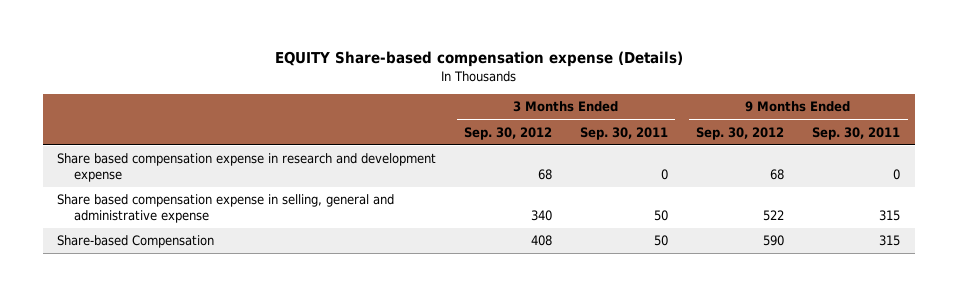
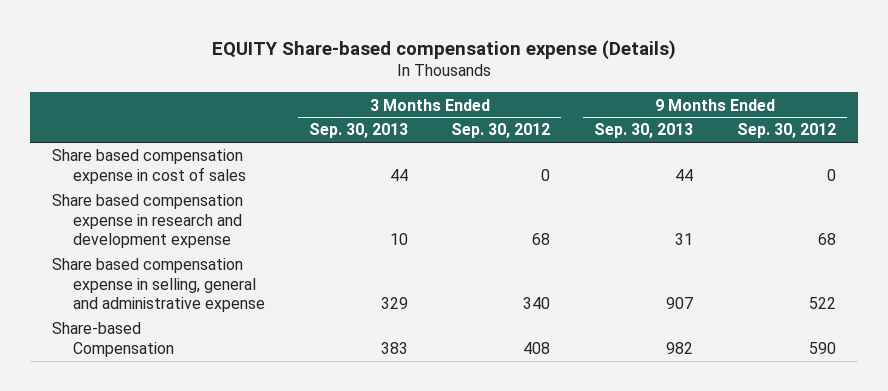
[580,126,669,140] Sep. 30, 2011 -> none
[812,126,901,140] Sep. 30, 2011 -> none
none -> [308,123,408,139] Sep. 30, 2013
none -> [594,123,694,139] Sep. 30, 2013
none -> [52,149,247,184] Share based compensation expense in cost of sales

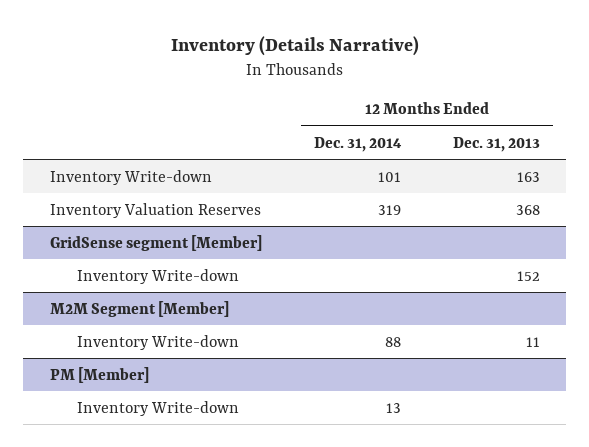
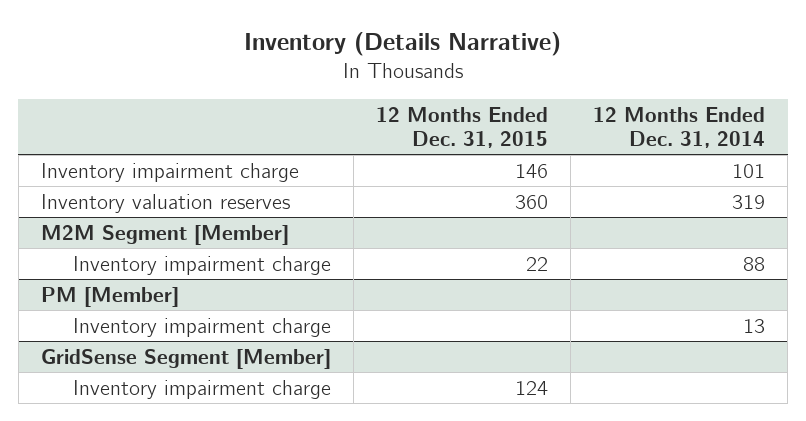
[452,136,540,152] Dec. 31, 2013 -> none
none -> [376,106,549,148] 12 Months Ended Dec. 31, 2015
[49,234,262,251] GridSense segment [Member] -> none
[77,268,240,284] Inventory Write-down -> none
[49,169,212,185] Inventory Write-down -> [40,162,299,182] Inventory impairment charge
[49,202,261,218] Inventory Valuation Reserves -> [40,193,290,213] Inventory valuation reserves
[77,334,240,350] Inventory Write-down -> [73,255,332,275] Inventory impairment charge
[77,400,240,416] Inventory Write-down -> [73,317,332,337] Inventory impairment charge
none -> [40,348,331,369] GridSense Segment [Member]
none -> [73,379,332,399] Inventory impairment charge

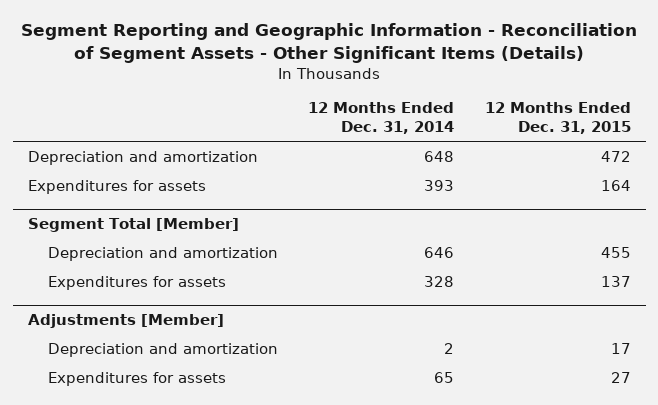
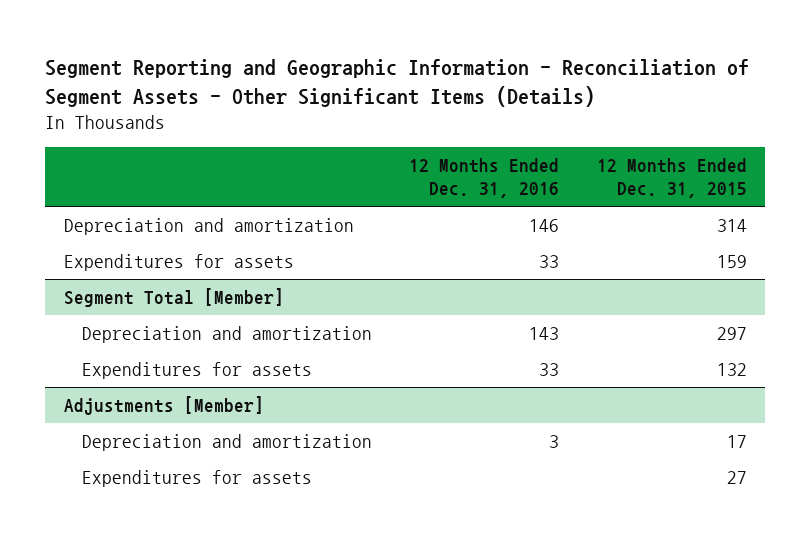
[308,102,455,134] 12 Months Ended Dec. 31, 2014 -> none
none -> [409,157,560,199] 12 Months Ended Dec. 31, 2016
[600,150,631,162] 472 -> [716,219,747,233] 314
[600,179,631,191] 164 -> [716,255,747,269] 159
[600,246,631,258] 455 -> [716,327,747,341] 297
[600,275,631,287] 137 -> [716,363,747,377] 132

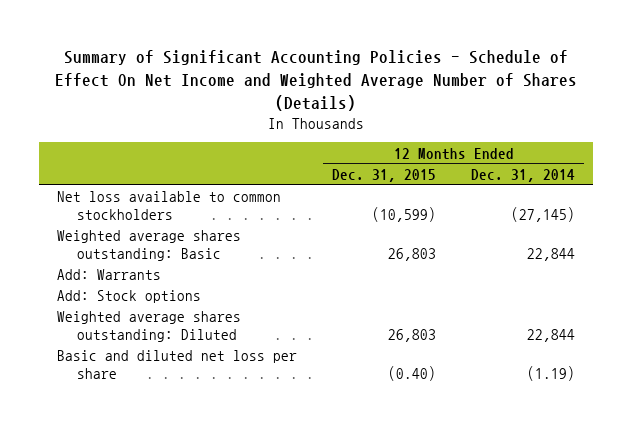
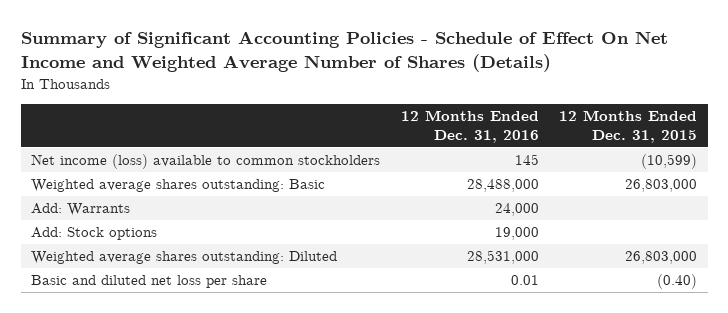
[471,168,576,182] Dec. 31, 2014 -> none
none -> [400,110,539,143] 12 Months Ended Dec. 31, 2016
[56,191,281,220] Net loss available to common stockholders -> [31,154,381,170] Net income (loss) available to common stockholders
[388,247,437,261] 26,803 -> [625,179,698,193] 26,803,000
[388,328,437,342] 26,803 -> [625,251,698,265] 26,803,000

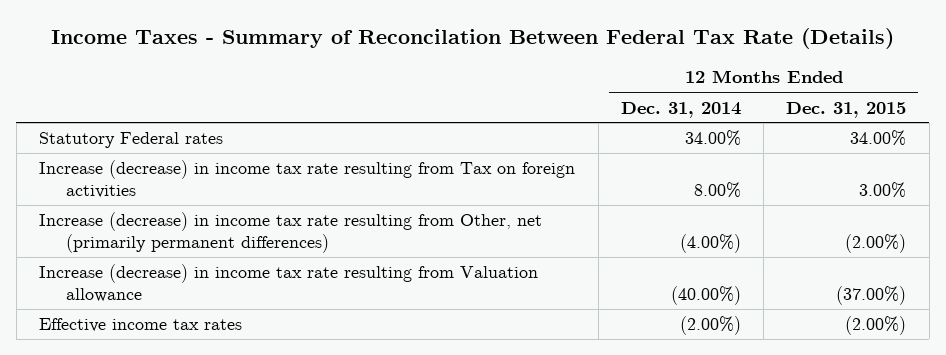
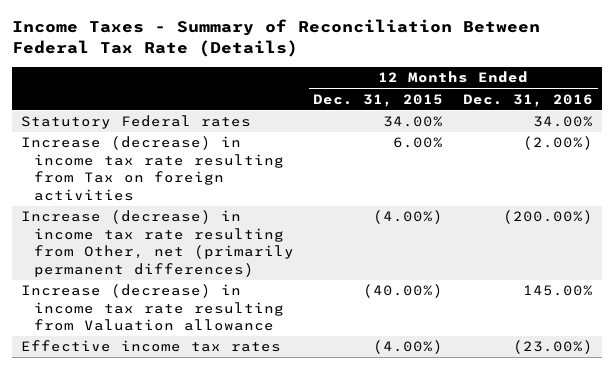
[50,28,894,50] Income Taxes - Summary of Reconcilation Between Federal Tax Rate (Details) -> [11,19,540,58] Income Taxes - Summary of Reconciliation Between Federal Tax Rate (Details)
[620,101,741,118] Dec. 31, 2014 -> none
none -> [462,93,593,107] Dec. 31, 2016
[859,182,907,199] 3.00% -> [393,137,444,149] 6.00%
[845,234,907,254] (2.00%) -> [373,210,444,225] (4.00%)
[836,286,907,306] (37.00%) -> [363,284,444,299] (40.00%)
[845,316,907,336] (2.00%) -> [373,340,444,355] (4.00%)

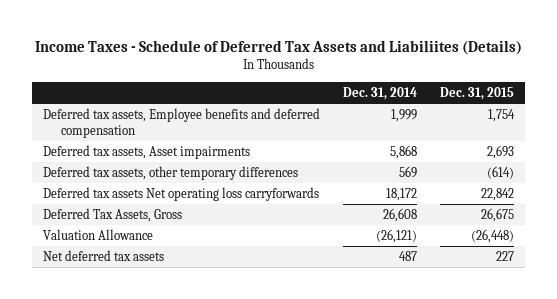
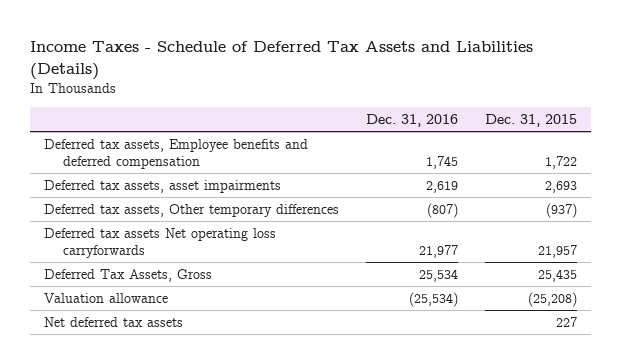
[34,39,522,55] Income Taxes - Schedule of Deferred Tax Assets and Liabiliites (Details) -> [30,41,534,80] Income Taxes - Schedule of Deferred Tax Assets and Liabilities (Details)
[343,87,418,101] Dec. 31, 2014 -> none
none -> [365,113,458,127] Dec. 31, 2016
[487,108,515,122] 1,754 -> [544,155,577,169] 1,722
[43,144,251,159] Deferred tax assets, Asset impairments -> [43,179,281,193] Deferred tax assets, asset impairments
[43,165,299,180] Deferred tax assets, other temporary differences -> [43,203,339,217] Deferred tax assets, Other temporary differences
[486,165,514,179] (614) -> [545,202,577,218] (937)
[480,187,514,201] 22,842 -> [537,244,577,258] 21,957
[480,207,514,222] 26,675 -> [537,268,577,282] 25,435
[43,228,154,240] Valuation Allowance -> [43,292,168,303] Valuation allowance
[470,228,514,243] (26,448) -> [527,291,577,307] (25,208)

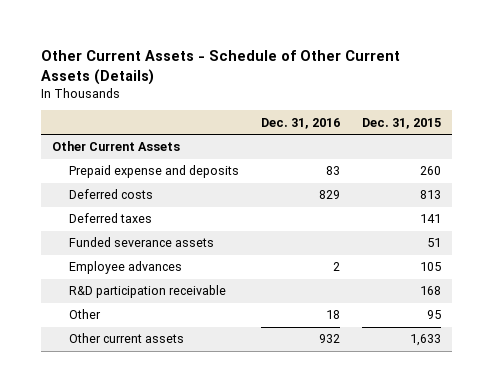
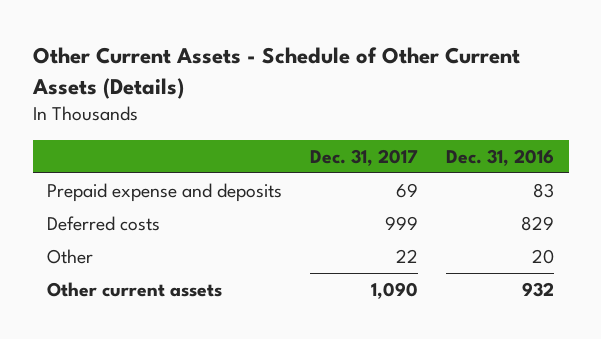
[362,117,442,129] Dec. 31, 2015 -> none
none -> [310,148,419,166] Dec. 31, 2017
[52,141,181,152] Other Current Assets -> none
[69,213,153,224] Deferred taxes -> none
[69,237,215,248] Funded severance assets -> none
[69,261,183,275] Employee advances -> none
[69,285,227,299] R&D participation receivable -> none
[326,310,341,320] 18 -> [532,248,555,264] 20

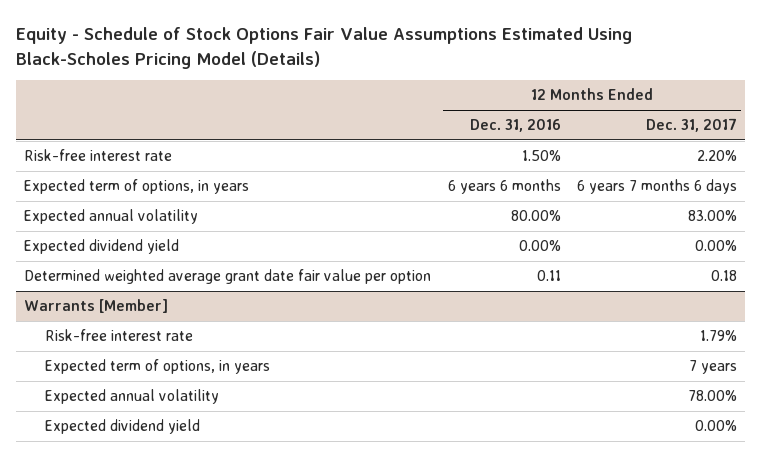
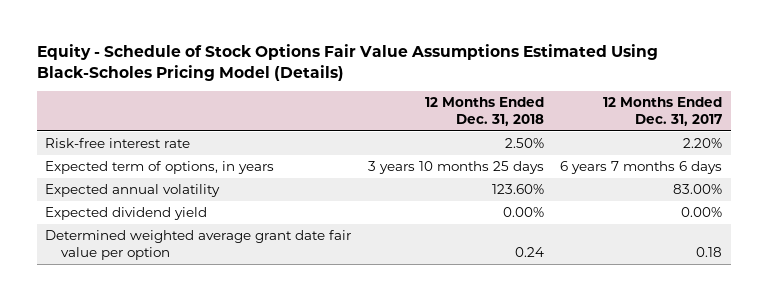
[469,119,561,133] Dec. 31, 2016 -> none
none -> [424,97,544,126] 12 Months Ended Dec. 31, 2018
[24,299,169,314] Warrants [Member] -> none
[44,329,193,342] Risk-free interest rate -> none
[44,359,270,375] Expected term of options, in years -> none
[44,389,219,405] Expected annual volatility -> none
[44,419,200,435] Expected dividend yield -> none

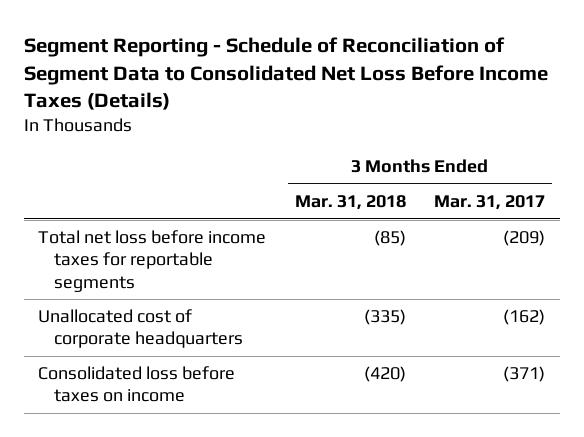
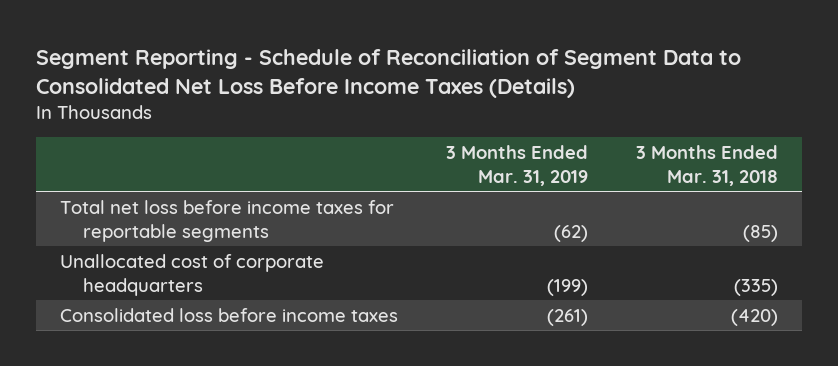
[434,195,546,211] Mar. 31, 2017 -> none
none -> [445,144,588,186] 3 Months Ended Mar. 31, 2019
[38,366,236,403] Consolidated loss before taxes on income -> [60,307,399,322] Consolidated loss before income taxes

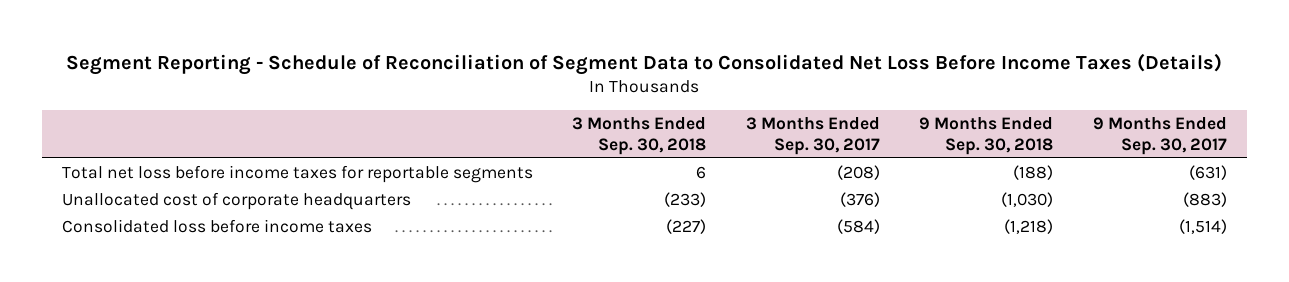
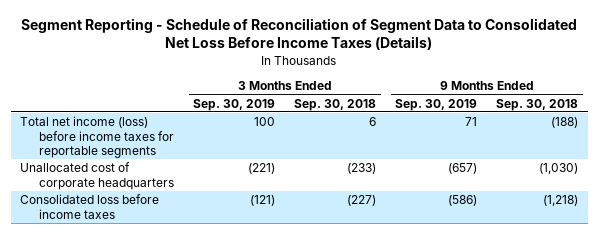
[745,116,880,155] 3 Months Ended Sep. 30, 2017 -> none
[1093,116,1228,155] 9 Months Ended Sep. 30, 2017 -> none
none -> [193,98,276,111] Sep. 30, 2019
none -> [395,98,478,111] Sep. 30, 2019
[61,165,533,184] Total net loss before income taxes for reportable segments -> [20,116,175,158] Total net income (loss) before income taxes for reportable segments

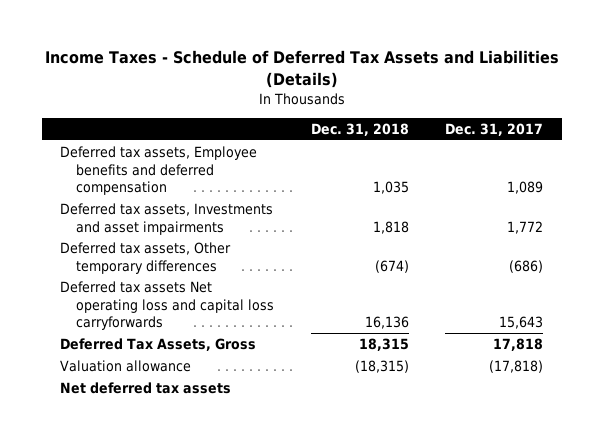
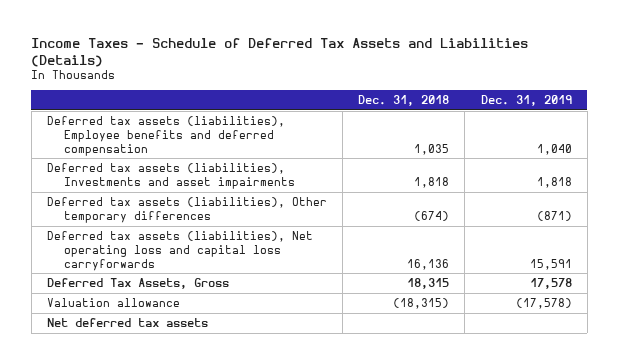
[445,122,544,136] Dec. 31, 2017 -> none
none -> [480,95,572,107] Dec. 31, 2019
[59,145,257,196] Deferred tax assets, Employee benefits and deferred compensation -> [46,115,285,156] Deferred tax assets (liabilities), Employee benefits and deferred compensation
[59,202,273,235] Deferred tax assets, Investments and asset impairments -> [46,162,296,189] Deferred tax assets (liabilities), Investments and asset impairments
[59,241,231,274] Deferred tax assets, Other temporary differences -> [46,196,327,223] Deferred tax assets (liabilities), Other temporary differences
[59,280,275,331] Deferred tax assets Net operating loss and capital loss carryforwards -> [46,230,313,271] Deferred tax assets (liabilities), Net operating loss and capital loss carryforwards

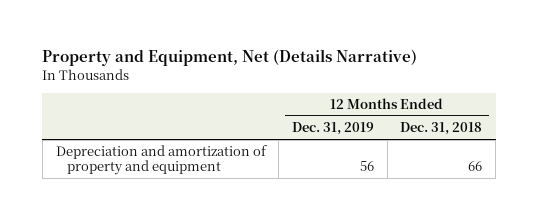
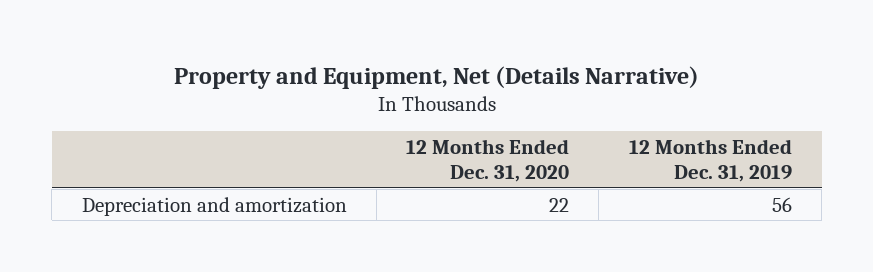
[400,122,483,136] Dec. 31, 2018 -> none
none -> [406,139,570,183] 12 Months Ended Dec. 31, 2020
[55,145,267,176] Depreciation and amortization of property and equipment -> [81,196,347,216] Depreciation and amortization

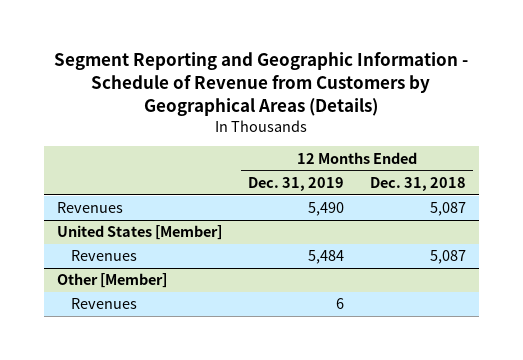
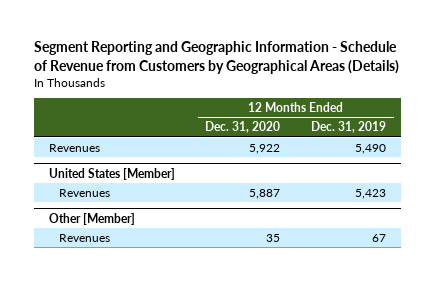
[370,176,467,191] Dec. 31, 2018 -> none
none -> [205,121,281,134] Dec. 31, 2020
[307,250,344,265] 5,484 -> [354,188,386,199] 5,423
[335,298,344,310] 6 -> [371,233,386,242] 67

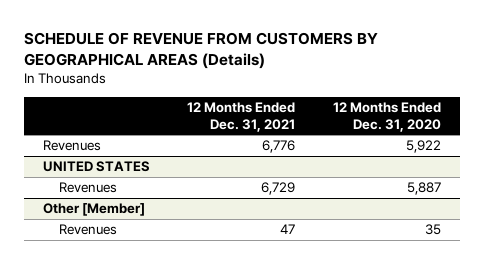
[33,41,399,74] Segment Reporting and Geographic Information - Schedule of Revenue from Customers by Geographical Areas (Details) -> [23,32,378,70] SCHEDULE OF REVENUE FROM CUSTOMERS BY GEOGRAPHICAL AREAS (Details)
[310,121,386,134] Dec. 31, 2019 -> none
none -> [187,101,296,132] 12 Months Ended Dec. 31, 2021
[49,167,176,180] United States [Member] -> [42,161,150,173] UNITED STATES

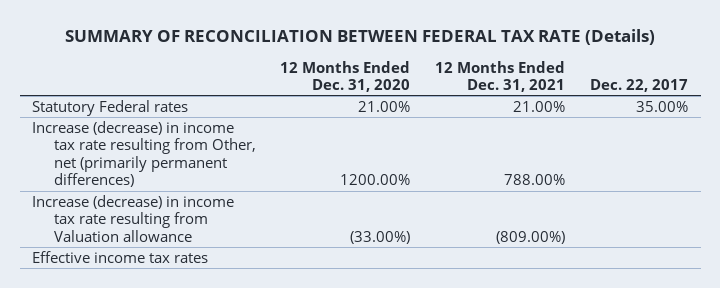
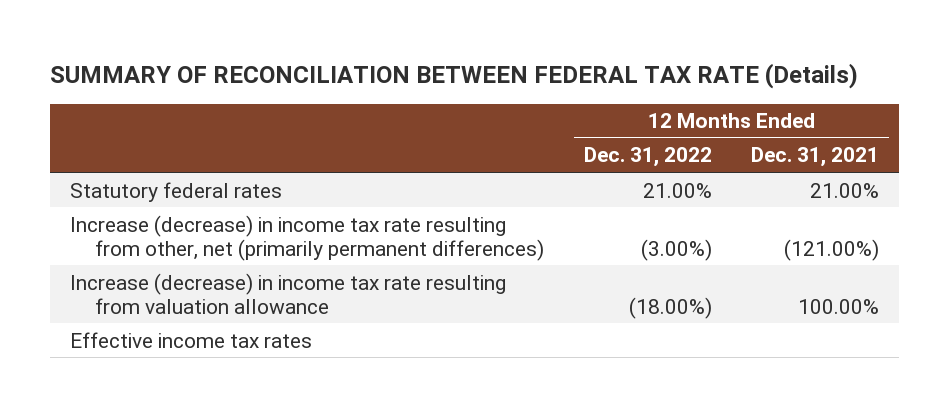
[280,60,411,93] 12 Months Ended Dec. 31, 2020 -> none
[590,79,689,93] Dec. 22, 2017 -> none
none -> [583,147,712,168] Dec. 31, 2022
[32,99,189,116] Statutory Federal rates -> [69,181,282,202] Statutory federal rates
[32,120,256,188] Increase (decrease) in income tax rate resulting from Other, net (primarily permanent differences) -> [69,214,544,261] Increase (decrease) in income tax rate resulting from other, net (primarily permanent differences)
[504,174,566,186] 788.00% -> [784,238,880,261] (121.00%)
[32,194,235,242] Increase (decrease) in income tax rate resulting from Valuation allowance -> [69,272,506,314] Increase (decrease) in income tax rate resulting from valuation allowance
[496,230,566,244] (809.00%) -> [798,298,880,314] 100.00%

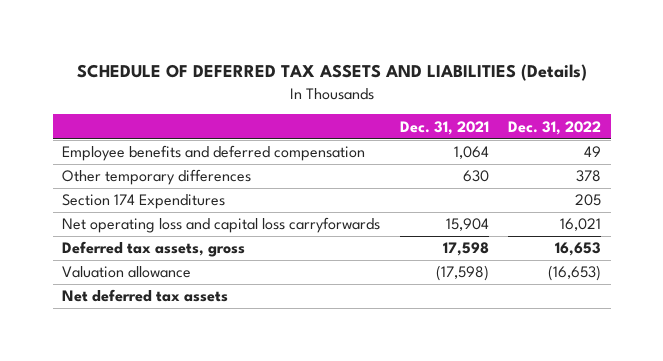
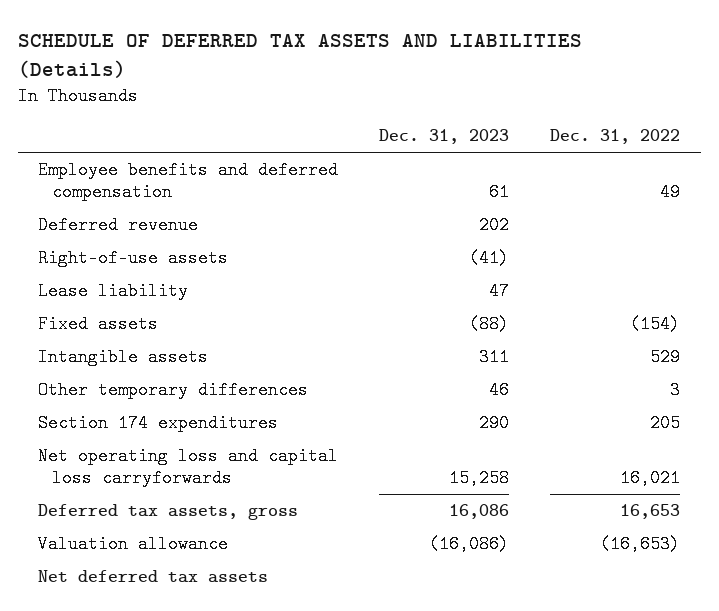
[399,120,489,135] Dec. 31, 2021 -> none
none -> [379,129,510,145] Dec. 31, 2023
none -> [38,216,199,235] Deferred revenue
none -> [38,249,229,268] Right-of-use assets
none -> [38,282,189,301] Lease liability
none -> [38,315,159,334] Fixed assets
none -> [38,348,209,367] Intangible assets
[576,170,602,183] 378 -> [670,381,681,400] 3
[62,194,226,210] Section 174 Expenditures -> [38,414,279,433] Section 174 expenditures

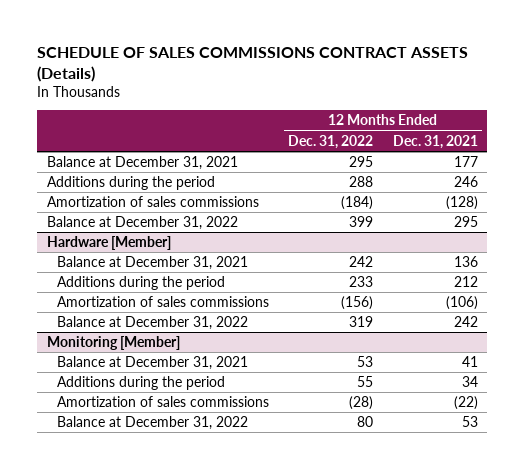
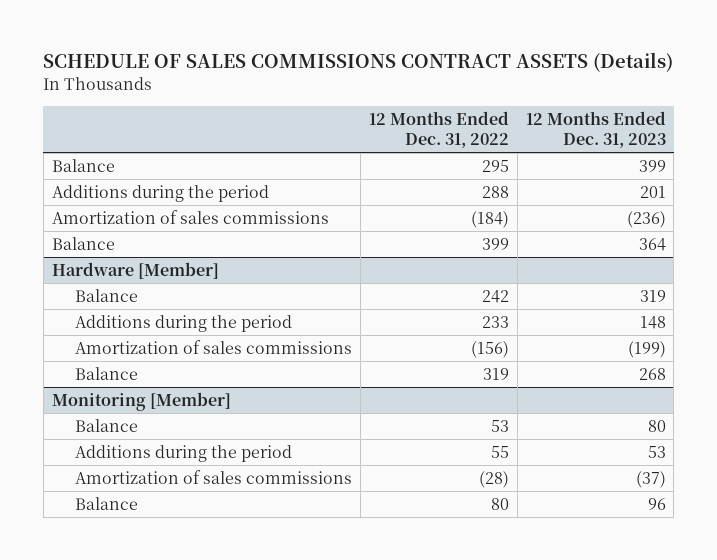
[392,134,478,149] Dec. 31, 2021 -> none
none -> [525,111,666,149] 12 Months Ended Dec. 31, 2023
[46,156,238,171] Balance at December 31, 2021 -> [51,158,115,172] Balance
[46,216,238,231] Balance at December 31, 2022 -> [51,236,115,250] Balance
[57,256,249,271] Balance at December 31, 2021 -> [75,288,139,302] Balance
[57,316,249,331] Balance at December 31, 2022 -> [75,366,139,380] Balance
[57,356,249,371] Balance at December 31, 2021 -> [75,418,139,432] Balance
[57,416,249,431] Balance at December 31, 2022 -> [75,496,139,510] Balance

